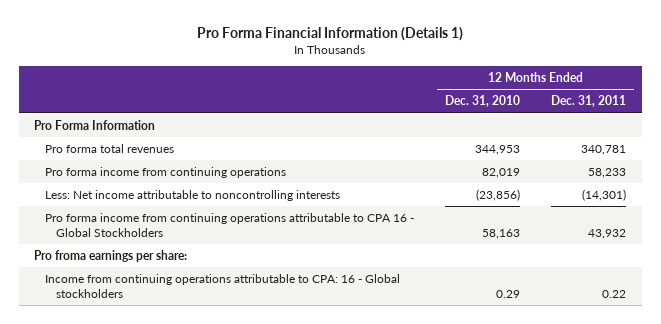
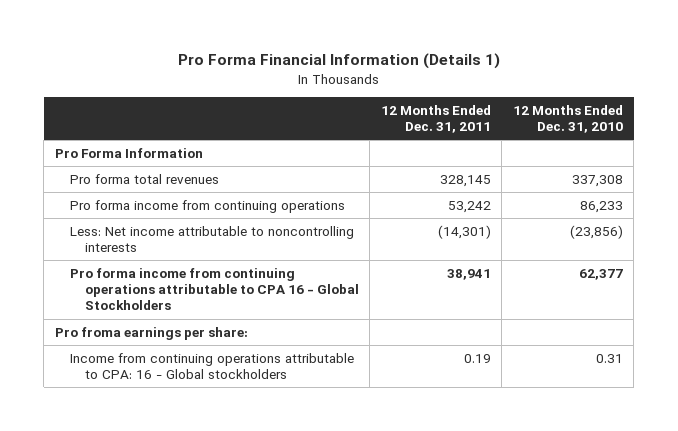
[475,145,521,156] 344,953 -> [571,174,623,187] 337,308
[581,145,627,156] 340,781 -> [439,174,491,187] 328,145
[482,168,521,179] 82,019 -> [579,200,623,213] 86,233
[588,168,627,179] 58,233 -> [447,200,491,213] 53,242
[482,228,521,239] 58,163 -> [578,268,623,280] 62,377
[588,228,627,239] 43,932 -> [446,268,491,280] 38,941
[496,289,521,298] 0.29 -> [595,353,623,363] 0.31
[602,289,627,298] 0.22 -> [463,353,491,363] 0.19

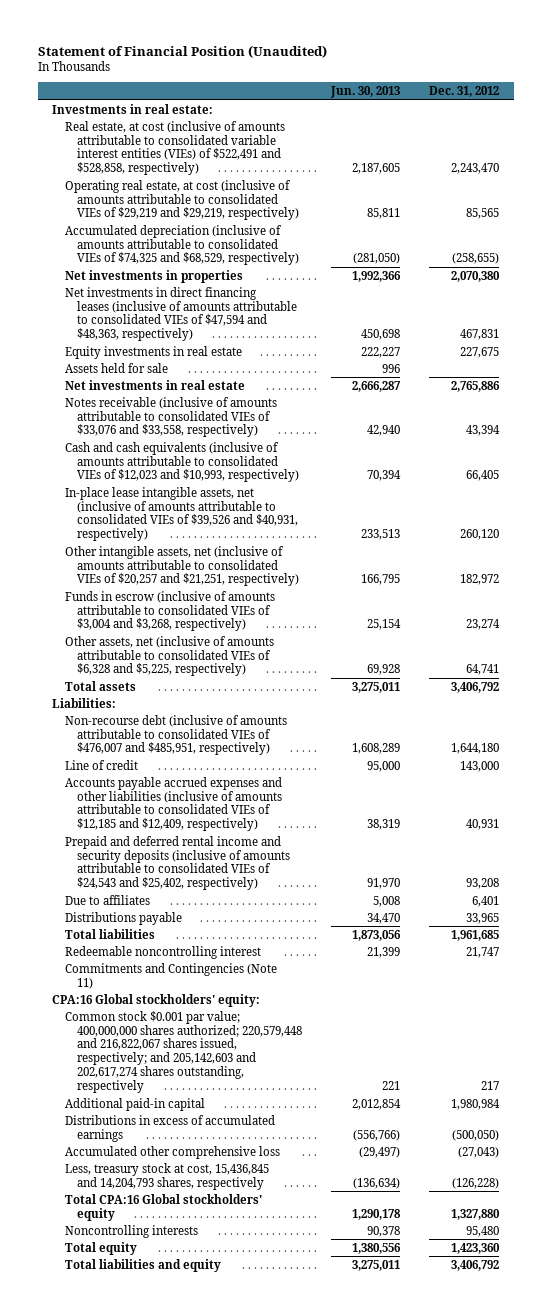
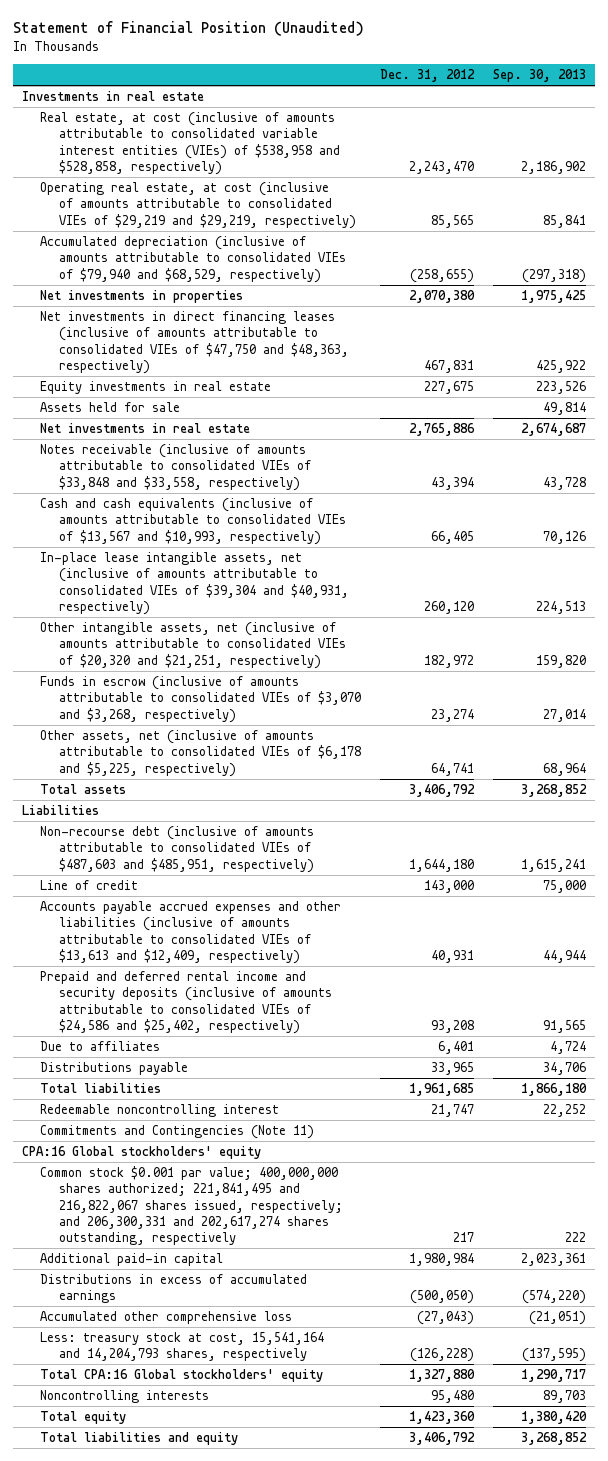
[330,85,401,98] Jun. 30, 2013 -> none
none -> [492,69,586,83] Sep. 30, 2013
[52,103,214,114] Investments in real estate: -> [22,91,205,102] Investments in real estate
[64,120,285,176] Real estate, at cost (inclusive of amounts attributable to consolidated variable interest entities (VIEs) of $522,491 and $528,858, respectively) -> [40,112,340,175] Real estate, at cost (inclusive of amounts attributable to consolidated variable interest entities (VIEs) of $538,958 and $528,858, respectively)
[64,224,300,266] Accumulated depreciation (inclusive of amounts attributable to consolidated VIEs of $74,325 and $68,529, respectively) -> [40,236,346,283] Accumulated depreciation (inclusive of amounts attributable to consolidated VIEs of $79,940 and $68,529, respectively)
[64,286,298,342] Net investments in direct financing leases (inclusive of amounts attributable to consolidated VIEs of $47,594 and $48,363, respectively) -> [40,311,349,374] Net investments in direct financing leases (inclusive of amounts attributable to consolidated VIEs of $47,750 and $48,363, respectively)
[64,396,277,438] Notes receivable (inclusive of amounts attributable to consolidated VIEs of $33,076 and $33,558, respectively) -> [40,444,311,491] Notes receivable (inclusive of amounts attributable to consolidated VIEs of $33,848 and $33,558, respectively)
[64,441,300,483] Cash and cash equivalents (inclusive of amounts attributable to consolidated VIEs of $12,023 and $10,993, respectively) -> [40,498,346,545] Cash and cash equivalents (inclusive of amounts attributable to consolidated VIEs of $13,567 and $10,993, respectively)
[64,486,299,542] In-place lease intangible assets, net (inclusive of amounts attributable to consolidated VIEs of $39,526 and $40,931, respectively) -> [40,552,349,615] In-place lease intangible assets, net (inclusive of amounts attributable to consolidated VIEs of $39,304 and $40,931, respectively)
[64,545,300,587] Other intangible assets, net (inclusive of amounts attributable to consolidated VIEs of $20,257 and $21,251, respectively) -> [40,622,346,669] Other intangible assets, net (inclusive of amounts attributable to consolidated VIEs of $20,320 and $21,251, respectively)
[64,590,275,632] Funds in escrow (inclusive of amounts attributable to consolidated VIEs of $3,004 and $3,268, respectively) -> [40,676,361,723] Funds in escrow (inclusive of amounts attributable to consolidated VIEs of $3,070 and $3,268, respectively)
[64,635,274,677] Other assets, net (inclusive of amounts attributable to consolidated VIEs of $6,328 and $5,225, respectively) -> [40,730,361,777] Other assets, net (inclusive of amounts attributable to consolidated VIEs of $6,178 and $5,225, respectively)
[52,697,117,708] Liabilities: -> [22,805,100,816] Liabilities
[64,714,287,756] Non-recourse debt (inclusive of amounts attributable to consolidated VIEs of $476,007 and $485,951, respectively) -> [40,826,315,873] Non-recourse debt (inclusive of amounts attributable to consolidated VIEs of $487,603 and $485,951, respectively)
[64,776,283,832] Accounts payable accrued expenses and other liabilities (inclusive of amounts attributable to consolidated VIEs of $12,185 and $12,409, respectively) -> [40,901,342,964] Accounts payable accrued expenses and other liabilities (inclusive of amounts attributable to consolidated VIEs of $13,613 and $12,409, respectively)
[64,835,291,891] Prepaid and deferred rental income and security deposits (inclusive of amounts attributable to consolidated VIEs of $24,543 and $25,402, respectively) -> [40,971,332,1034] Prepaid and deferred rental income and security deposits (inclusive of amounts attributable to consolidated VIEs of $24,586 and $25,402, respectively)
[52,993,261,1007] CPA:16 Global stockholders' equity: -> [22,1146,262,1160] CPA:16 Global stockholders' equity
[64,1010,303,1093] Common stock $0.001 par value; 400,000,000 shares authorized; 220,579,448 and 216,822,067 shares issued, respectively; and 205,142,603 and 202,617,274 shares outstanding, respectively -> [40,1166,343,1246] Common stock $0.001 par value; 400,000,000 shares authorized; 221,841,495 and 216,822,067 shares issued, respectively; and 206,300,331 and 202,617,274 shares outstanding, respectively
[64,1162,269,1190] Less, treasury stock at cost, 15,436,845 and 14,204,793 shares, respectively -> [40,1332,325,1362] Less: treasury stock at cost, 15,541,164 and 14,204,793 shares, respectively

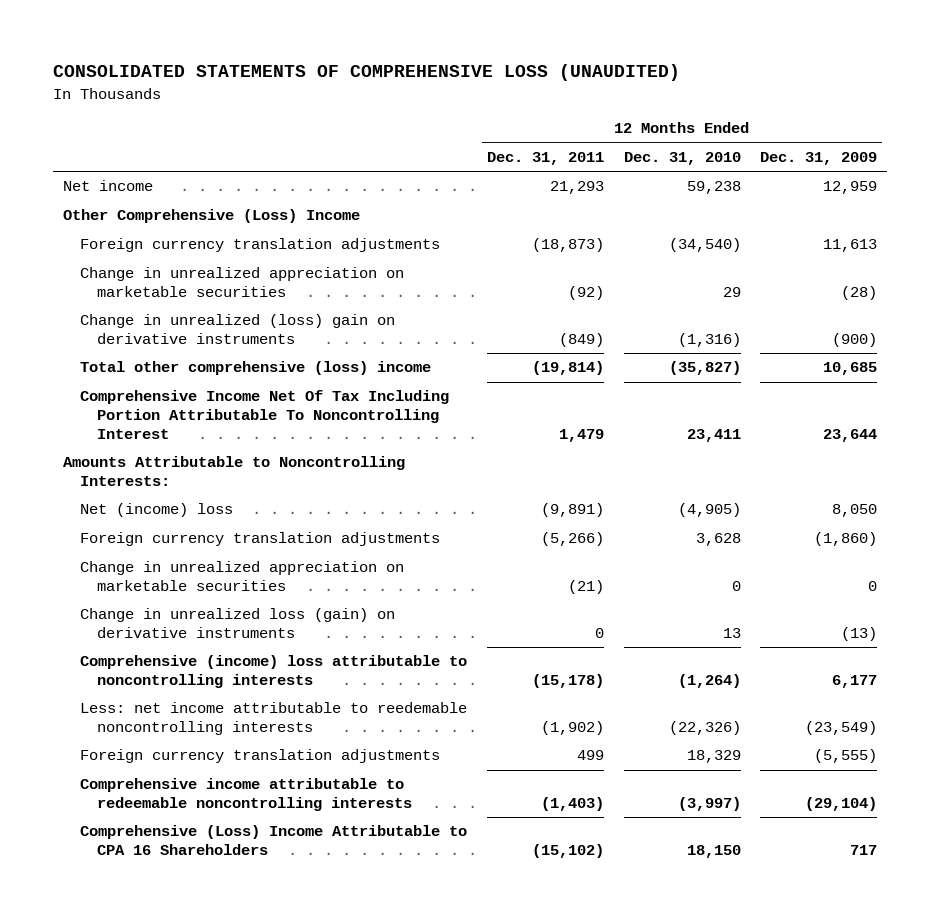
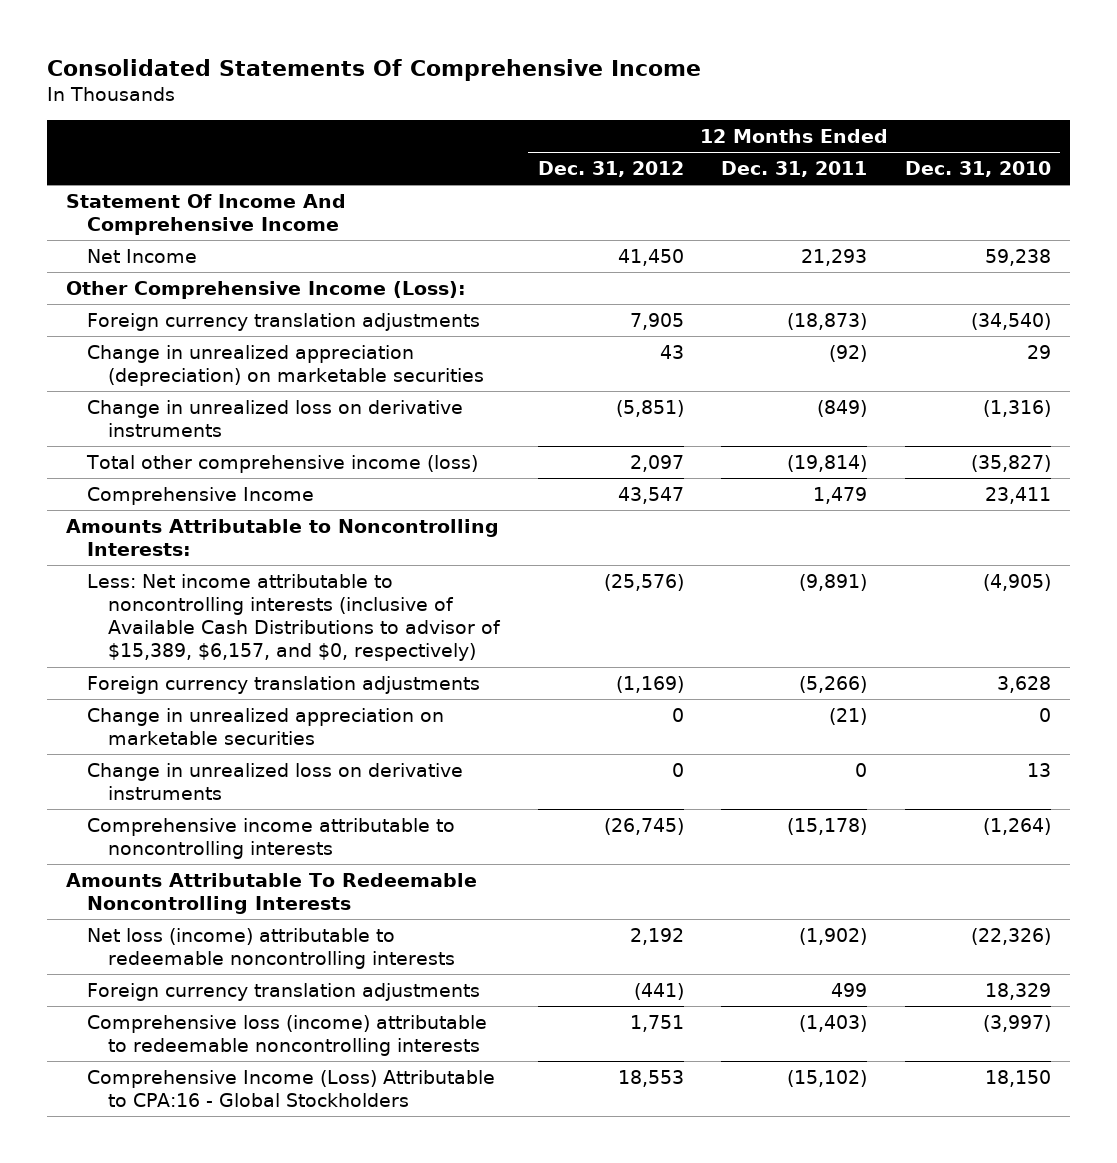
[53,64,681,82] CONSOLIDATED STATEMENTS OF COMPREHENSIVE LOSS (UNAUDITED) -> [47,59,702,82] Consolidated Statements Of Comprehensive Income
[760,152,878,166] Dec. 31, 2009 -> none
none -> [537,161,684,178] Dec. 31, 2012
none -> [65,193,346,236] Statement Of Income And Comprehensive Income
[63,180,154,192] Net income -> [87,248,198,263] Net Income
[63,209,361,224] Other Comprehensive (Loss) Income -> [65,280,466,299] Other Comprehensive Income (Loss):
[80,267,405,298] Change in unrealized appreciation on marketable securities -> [87,344,485,387] Change in unrealized appreciation (depreciation) on marketable securities
[80,314,396,345] Change in unrealized (loss) gain on derivative instruments -> [87,399,464,438] Change in unrealized loss on derivative instruments
[80,361,432,376] Total other comprehensive (loss) income -> [86,454,479,473] Total other comprehensive income (loss)
[80,390,450,439] Comprehensive Income Net Of Tax Including Portion Attributable To Noncontrolling Interest -> [87,486,315,505] Comprehensive Income
[80,503,234,518] Net (income) loss -> [87,573,502,662] Less: Net income attributable to noncontrolling interests (inclusive of Available Cash Distributions to advisor of $15,389, $6,157, and $0, respectively)
[80,608,396,639] Change in unrealized loss (gain) on derivative instruments -> [87,762,464,801] Change in unrealized loss on derivative instruments
[80,655,468,689] Comprehensive (income) loss attributable to noncontrolling interests -> [87,817,456,860] Comprehensive income attributable to noncontrolling interests
none -> [65,872,477,915] Amounts Attributable To Redeemable Noncontrolling Interests
[80,702,468,736] Less: net income attributable to reedemable noncontrolling interests -> [87,927,456,970] Net loss (income) attributable to redeemable noncontrolling interests
[80,778,413,812] Comprehensive income attributable to redeemable noncontrolling interests -> [87,1014,488,1057] Comprehensive loss (income) attributable to redeemable noncontrolling interests
[80,825,468,856] Comprehensive (Loss) Income Attributable to CPA 16 Shareholders -> [87,1069,496,1108] Comprehensive Income (Loss) Attributable to CPA:16 - Global Stockholders

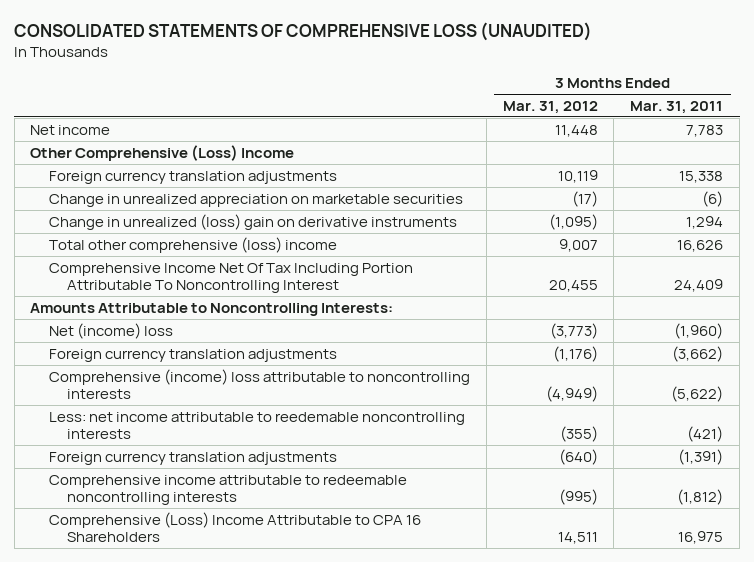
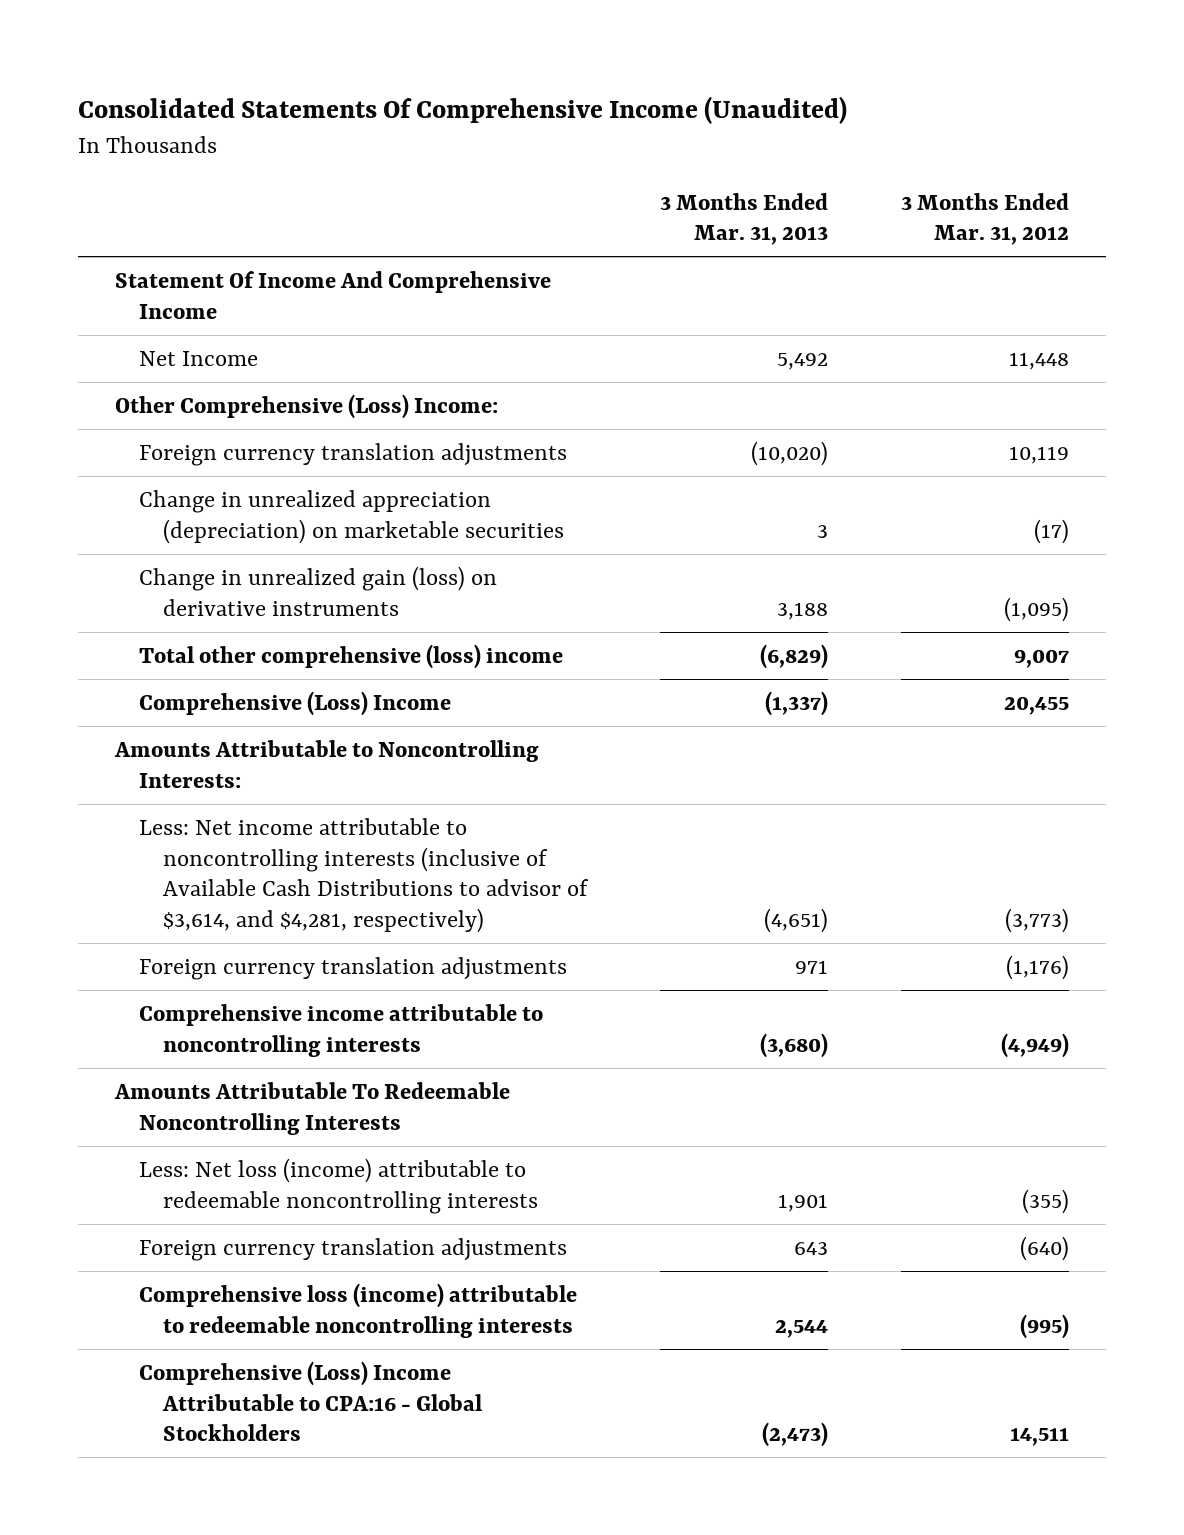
[14,22,593,42] CONSOLIDATED STATEMENTS OF COMPREHENSIVE LOSS (UNAUDITED) -> [77,96,847,125] Consolidated Statements Of Comprehensive Income (Unaudited)
[630,100,724,114] Mar. 31, 2011 -> none
none -> [660,192,829,246] 3 Months Ended Mar. 31, 2013
none -> [114,270,551,319] Statement Of Income And Comprehensive Income
[30,124,111,135] Net income -> [138,350,258,366] Net Income
[30,144,295,161] Other Comprehensive (Loss) Income -> [114,393,498,419] Other Comprehensive (Loss) Income:
[48,193,463,207] Change in unrealized appreciation on marketable securities -> [138,489,564,544] Change in unrealized appreciation (depreciation) on marketable securities
[48,213,457,230] Change in unrealized (loss) gain on derivative instruments -> [138,565,497,616] Change in unrealized gain (loss) on derivative instruments
[48,262,413,293] Comprehensive Income Net Of Tax Including Portion Attributable To Noncontrolling Interest -> [138,690,451,716] Comprehensive (Loss) Income
[48,322,173,339] Net (income) loss -> [138,817,589,934] Less: Net income attributable to noncontrolling interests (inclusive of Available Cash Distributions to advisor of $3,614, and $4,281, respectively)
[48,368,470,399] Comprehensive (income) loss attributable to noncontrolling interests -> [138,1003,543,1057] Comprehensive income attributable to noncontrolling interests
none -> [113,1081,510,1135] Amounts Attributable To Redeemable Noncontrolling Interests
[48,411,465,439] Less: net income attributable to reedemable noncontrolling interests -> [138,1157,538,1214] Less: Net loss (income) attributable to redeemable noncontrolling interests
[48,474,407,505] Comprehensive income attributable to redeemable noncontrolling interests -> [138,1282,577,1338] Comprehensive loss (income) attributable to redeemable noncontrolling interests
[48,511,421,542] Comprehensive (Loss) Income Attributable to CPA 16 Shareholders -> [138,1360,482,1442] Comprehensive (Loss) Income Attributable to CPA:16 - Global Stockholders

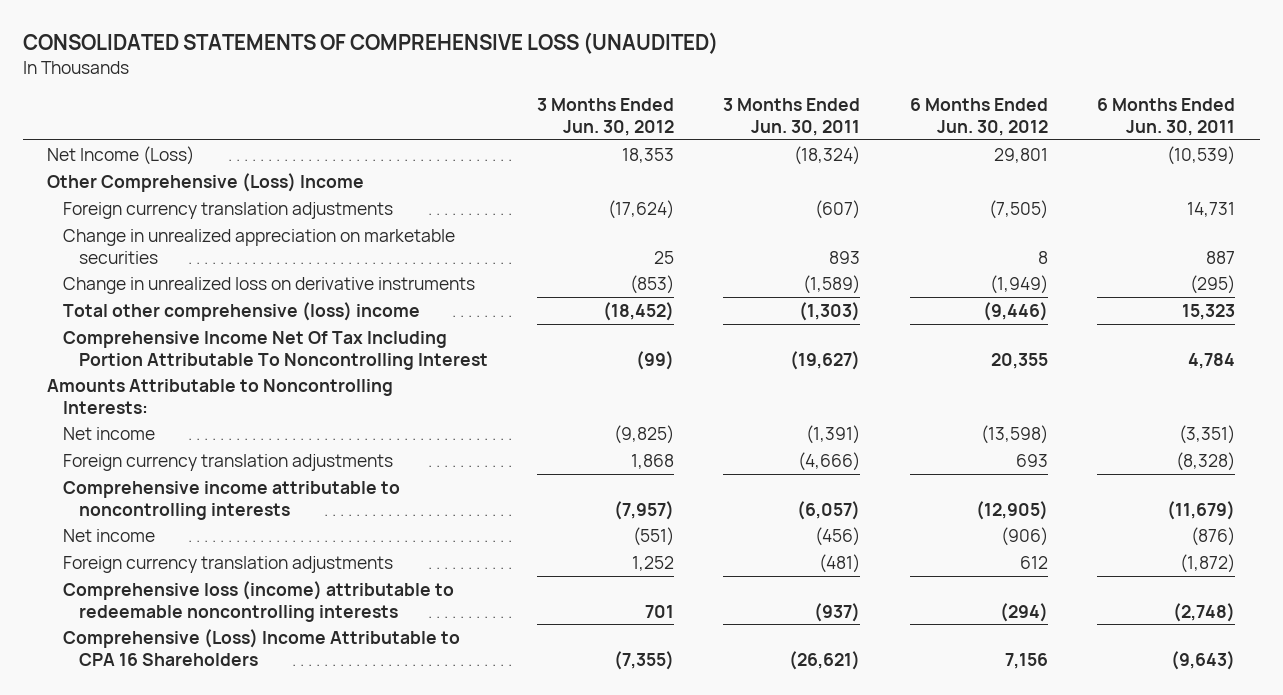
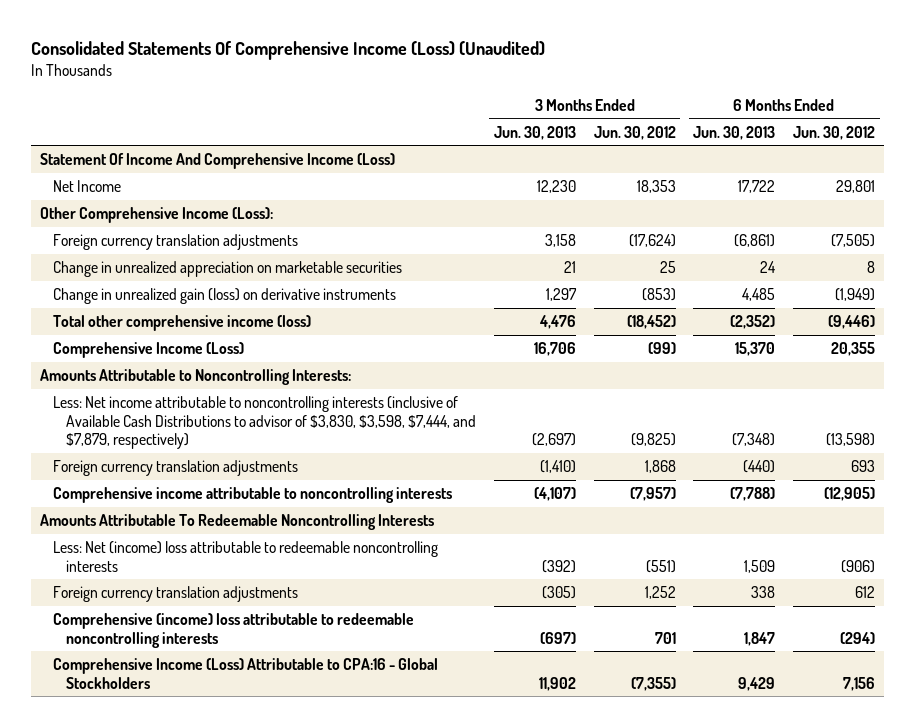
[22,32,718,55] CONSOLIDATED STATEMENTS OF COMPREHENSIVE LOSS (UNAUDITED) -> [31,41,546,61] Consolidated Statements Of Comprehensive Income (Loss) (Unaudited)
[723,98,861,137] 3 Months Ended Jun. 30, 2011 -> none
[1097,98,1236,137] 6 Months Ended Jun. 30, 2011 -> none
none -> [493,125,576,140] Jun. 30, 2013
none -> [693,125,776,140] Jun. 30, 2013
none -> [40,153,396,170] Statement Of Income And Comprehensive Income (Loss)
[47,145,195,165] Net Income (Loss) -> [52,180,121,193] Net Income
[47,172,365,192] Other Comprehensive (Loss) Income -> [40,207,274,224] Other Comprehensive Income (Loss):
[63,276,476,294] Change in unrealized loss on derivative instruments -> [52,288,396,305] Change in unrealized gain (loss) on derivative instruments
[63,301,421,321] Total other comprehensive (loss) income -> [52,315,311,332] Total other comprehensive income (loss)
[63,330,488,370] Comprehensive Income Net Of Tax Including Portion Attributable To Noncontrolling Interest -> [52,342,244,359] Comprehensive Income (Loss)
[63,426,156,440] Net income -> [52,396,476,450] Less: Net income attributable to noncontrolling interests (inclusive of Available Cash Distributions to advisor of $3,830, $3,598, $7,444, and $7,879, respectively)
none -> [40,514,435,531] Amounts Attributable To Redeemable Noncontrolling Interests
[63,528,156,542] Net income -> [52,541,438,572] Less: Net (income) loss attributable to redeemable noncontrolling interests
[63,580,455,622] Comprehensive loss (income) attributable to redeemable noncontrolling interests -> [52,613,414,648] Comprehensive (income) loss attributable to redeemable noncontrolling interests
[63,628,461,666] Comprehensive (Loss) Income Attributable to CPA 16 Shareholders -> [52,658,438,689] Comprehensive Income (Loss) Attributable to CPA:16 - Global Stockholders

